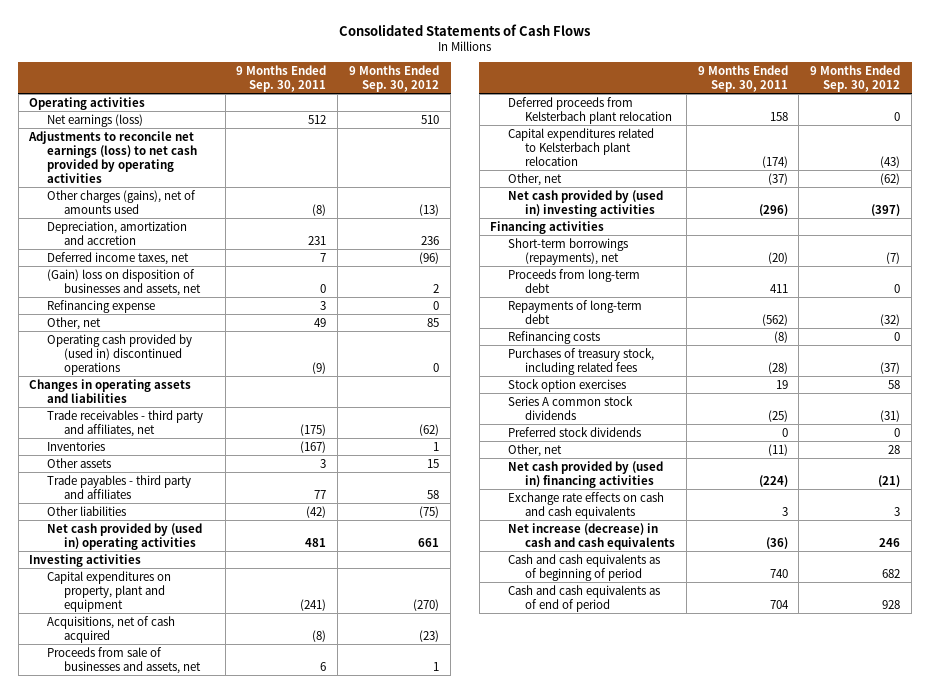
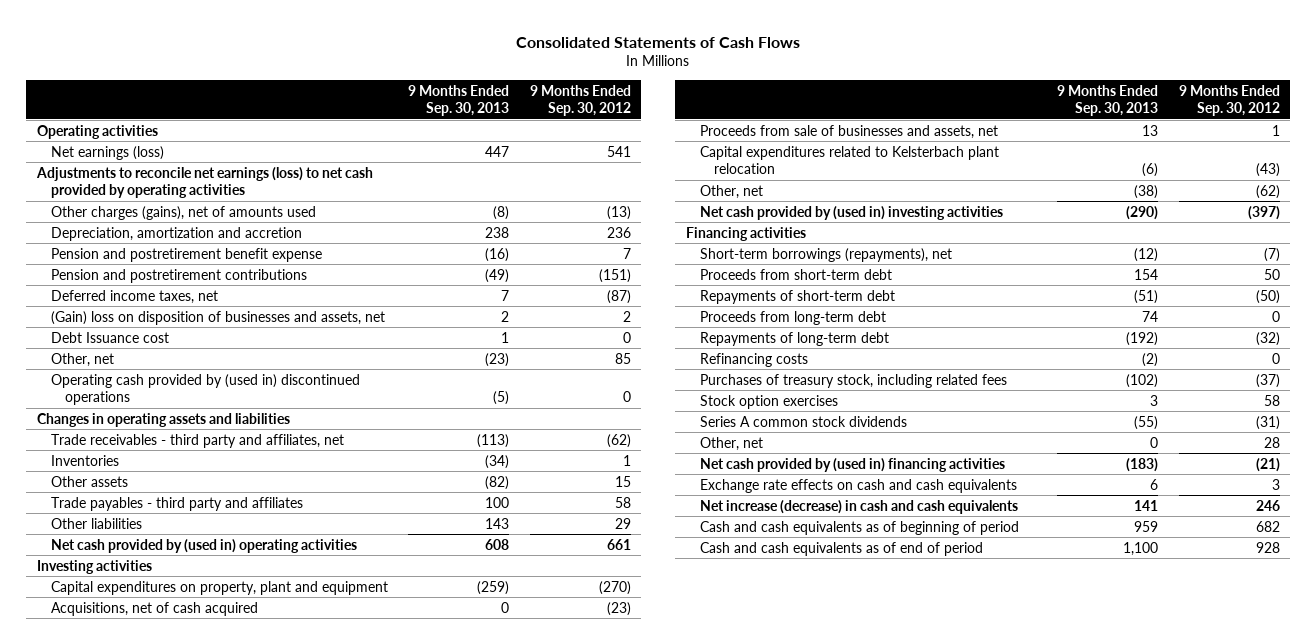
[236,64,327,92] 9 Months Ended Sep. 30, 2011 -> none
none -> [408,84,510,117] 9 Months Ended Sep. 30, 2013
[421,114,440,124] 510 -> [606,145,631,157] 541
none -> [50,247,322,262] Pension and postretirement benefit expense
none -> [50,268,307,283] Pension and postretirement contributions
[419,251,440,264] (96) -> [606,289,631,304] (87)
[46,299,155,313] Refinancing expense -> [50,331,169,343] Debt Issuance cost
[419,505,440,518] (75) -> [614,517,631,529] 29
[507,96,672,124] Deferred proceeds from Kelsterbach plant relocation -> none
none -> [699,268,892,280] Proceeds from short-term debt
none -> [699,289,895,304] Repayments of short-term debt
[507,426,641,437] Preferred stock dividends -> none

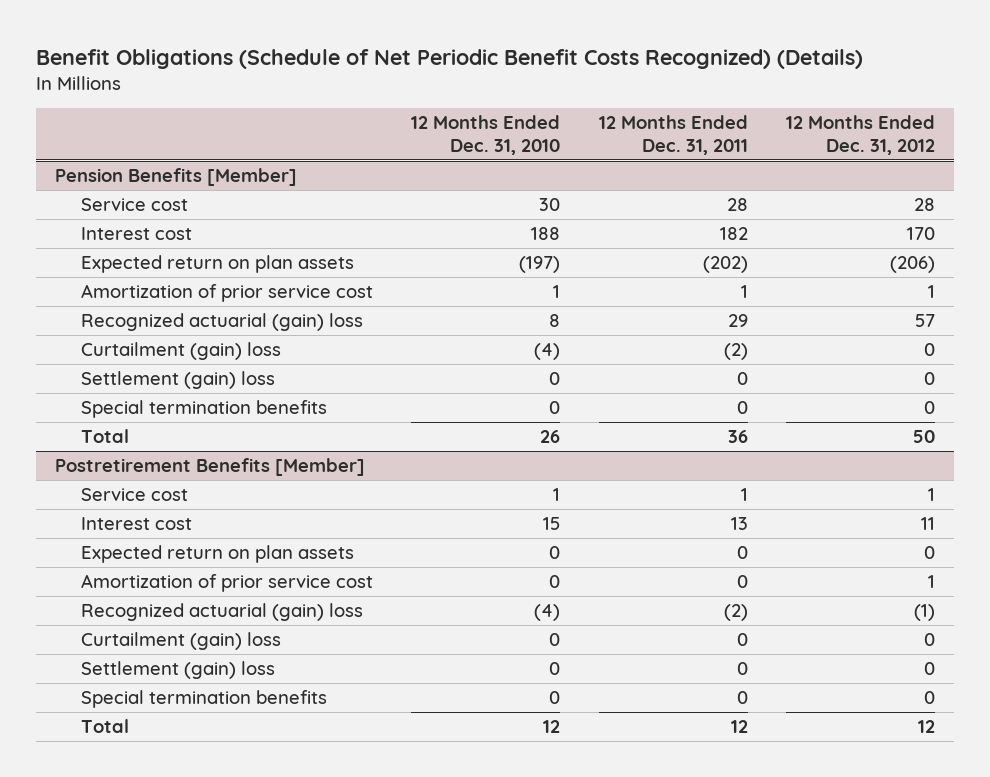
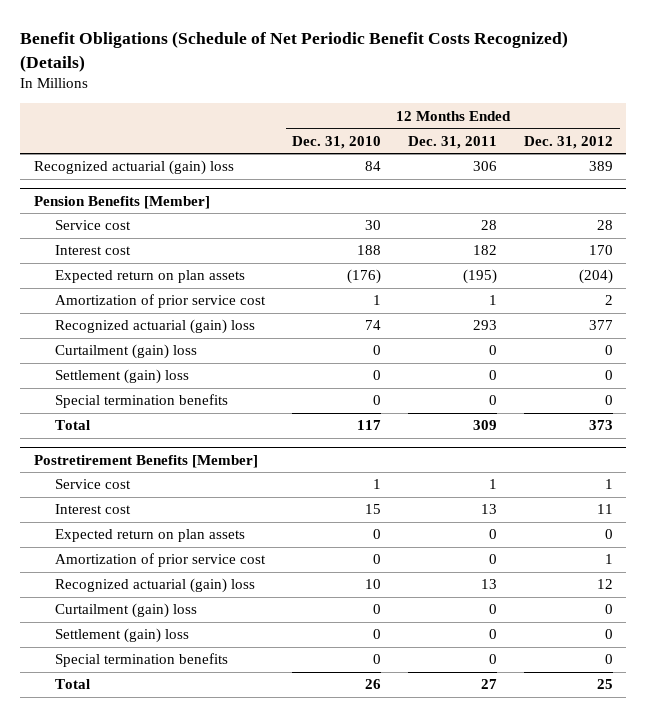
none -> [33,160,234,176] Recognized actuarial (gain) loss
[519,256,561,274] (197) -> [347,269,382,285] (176)
[702,256,748,274] (202) -> [463,269,498,285] (195)
[890,256,936,274] (206) -> [578,269,613,285] (204)
[928,285,936,299] 1 -> [604,295,613,306] 2
[549,314,561,328] 8 -> [365,320,382,331] 74
[727,314,748,328] 29 -> [473,320,498,331] 293
[915,314,936,328] 57 -> [588,320,613,331] 377
[534,343,561,361] (4) -> [373,345,382,356] 0
[723,343,748,361] (2) -> [489,345,498,356] 0
[540,430,561,444] 26 -> [357,420,382,431] 117
[727,430,748,444] 36 -> [473,420,498,431] 309
[913,430,936,444] 50 -> [588,420,613,431] 373
[534,604,561,622] (4) -> [365,579,382,590] 10
[723,604,748,622] (2) -> [481,579,498,590] 13
[914,604,936,622] (1) -> [596,579,613,590] 12
[543,720,561,734] 12 -> [365,679,382,690] 26
[730,720,748,734] 12 -> [481,679,498,690] 27
[918,720,936,734] 12 -> [596,679,613,690] 25

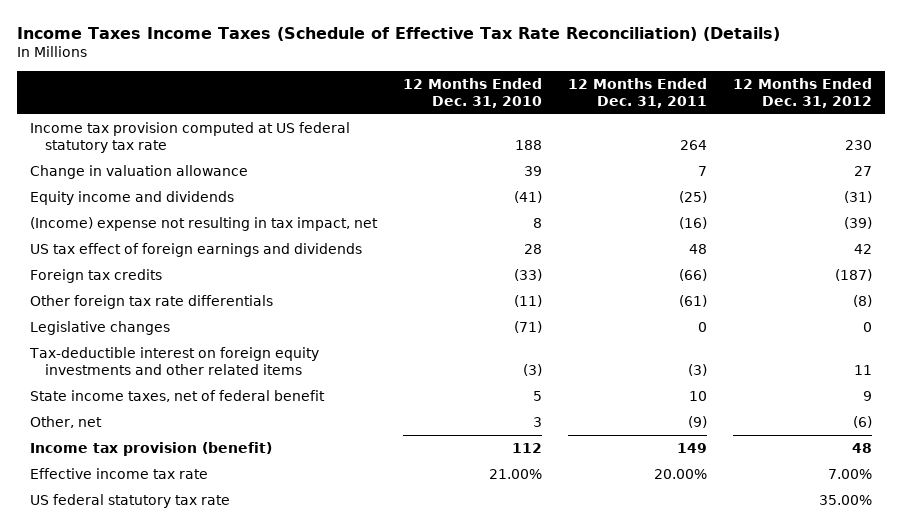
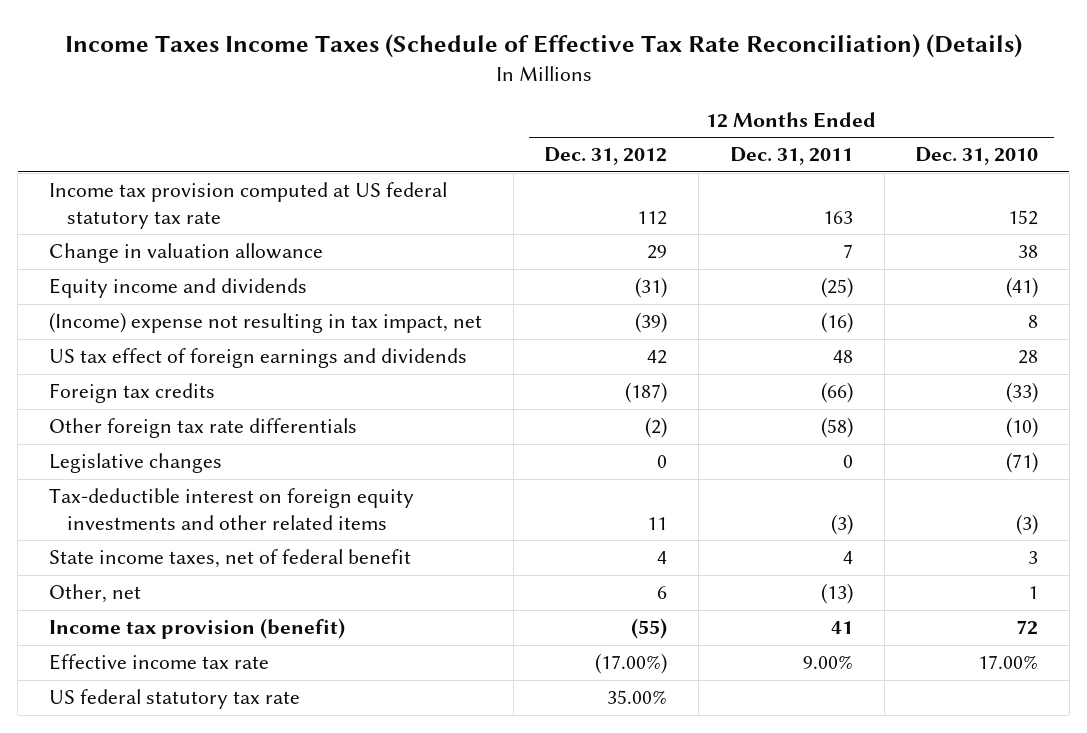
[515,139,543,150] 188 -> [1008,209,1039,225] 152
[679,139,707,150] 264 -> [822,210,853,224] 163
[844,139,872,150] 230 -> [637,210,668,225] 112
[524,165,543,176] 39 -> [1018,245,1039,259] 38
[853,165,872,176] 27 -> [647,245,668,260] 29
[514,294,543,307] (11) -> [1006,417,1039,439] (10)
[678,294,707,307] (61) -> [820,417,853,439] (58)
[852,294,872,307] (8) -> [645,417,668,439] (2)
[533,390,543,401] 5 -> [1028,551,1039,565] 3
[688,390,707,401] 10 -> [842,551,853,565] 4
[862,390,872,401] 9 -> [657,551,668,565] 4
[533,416,543,427] 3 -> [1028,586,1039,600] 1
[687,415,707,428] (9) -> [820,583,853,605] (13)
[852,415,872,428] (6) -> [657,586,668,600] 6
[512,442,543,453] 112 -> [1016,620,1039,636] 72
[676,442,707,453] 149 -> [830,621,853,635] 41
[851,442,872,453] 48 -> [631,618,668,640] (55)
[489,468,543,479] 21.00% -> [978,655,1039,670] 17.00%
[653,468,707,479] 20.00% -> [802,655,853,670] 9.00%
[827,468,872,479] 7.00% -> [595,653,668,675] (17.00%)

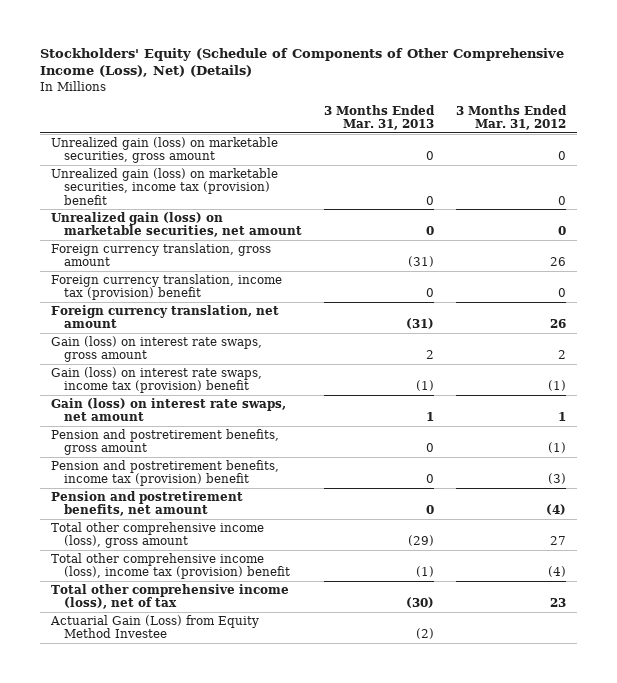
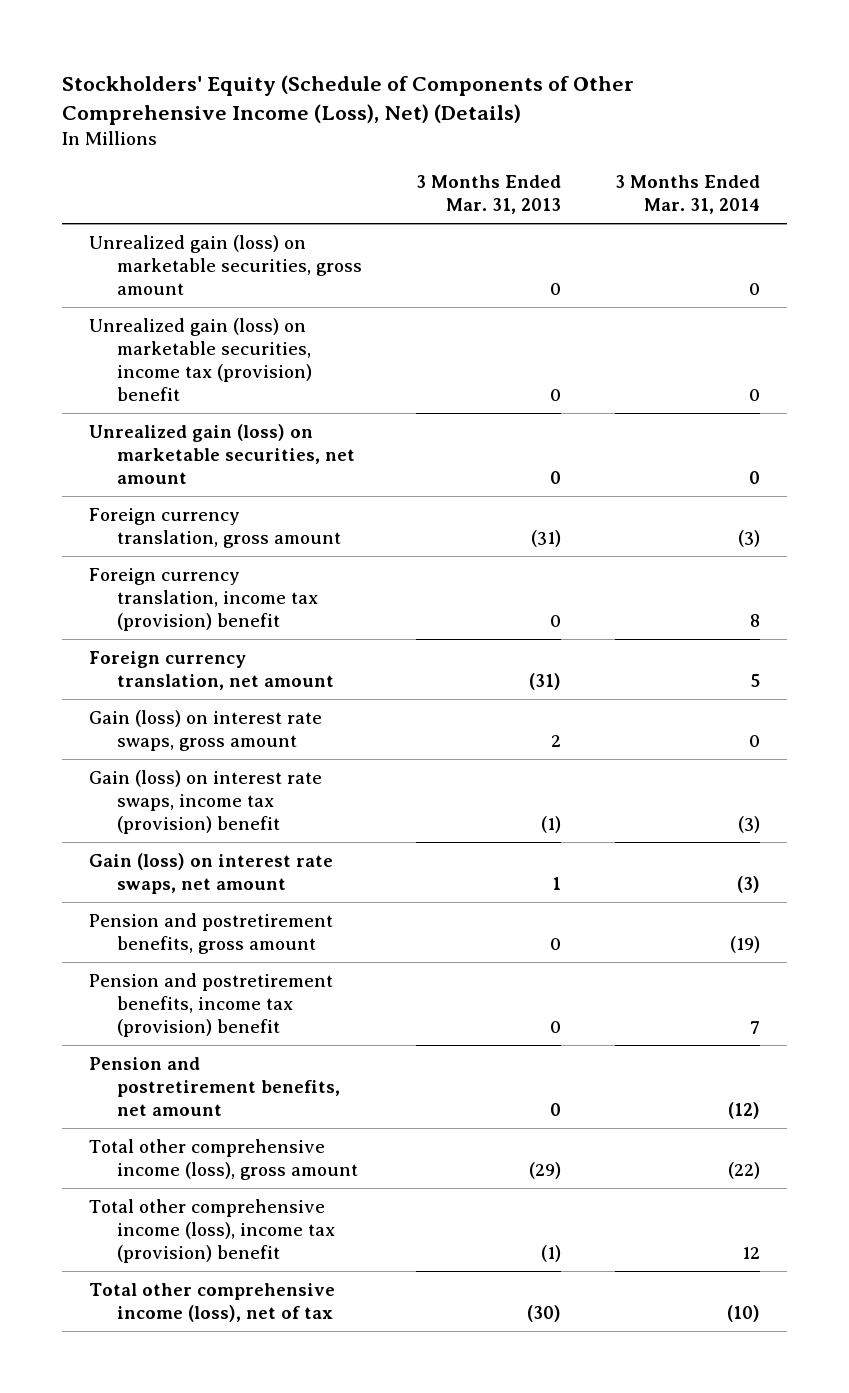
[456,104,568,131] 3 Months Ended Mar. 31, 2012 -> none
none -> [614,175,760,215] 3 Months Ended Mar. 31, 2014
[49,614,259,639] Actuarial Gain (Loss) from Equity Method Investee -> none

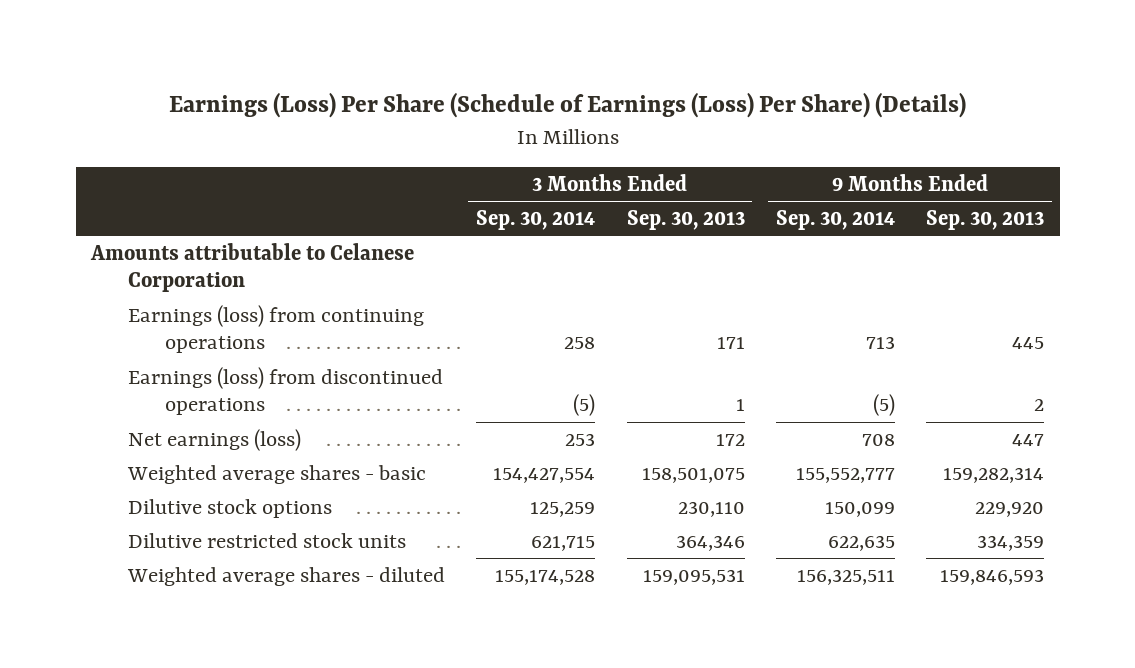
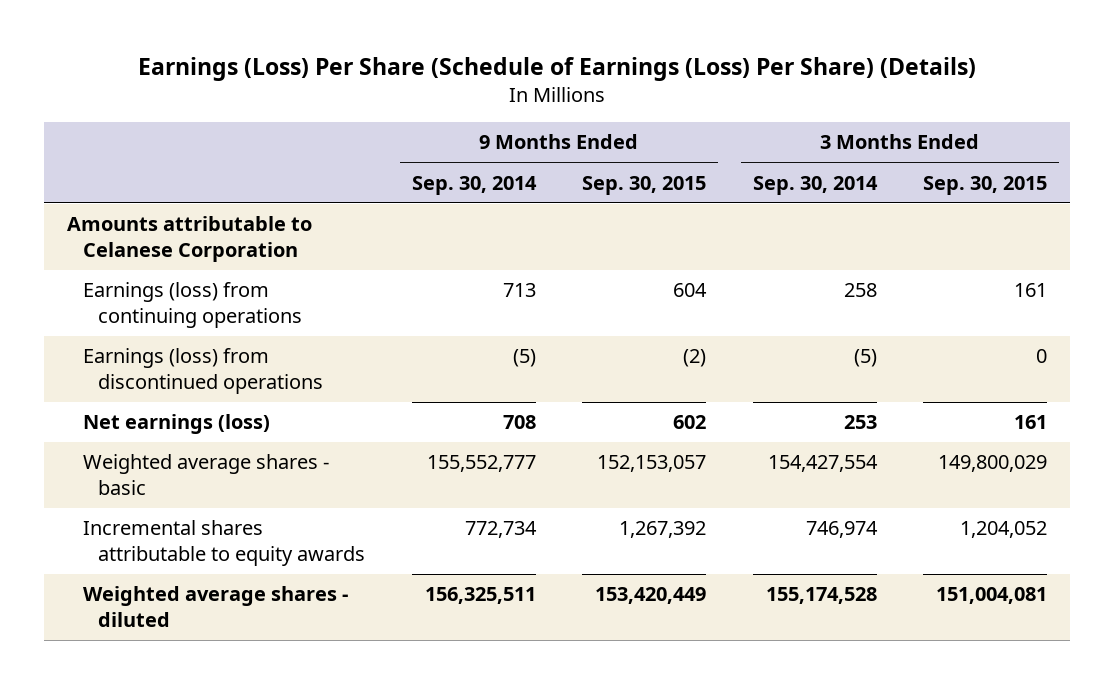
[626,209,745,230] Sep. 30, 2013 -> none
[926,209,1045,230] Sep. 30, 2013 -> none
none -> [582,175,707,195] Sep. 30, 2015
none -> [923,175,1048,195] Sep. 30, 2015
[128,498,333,518] Dilutive stock options -> none
[128,532,407,548] Dilutive restricted stock units -> none
none -> [82,520,365,567] Incremental shares attributable to equity awards

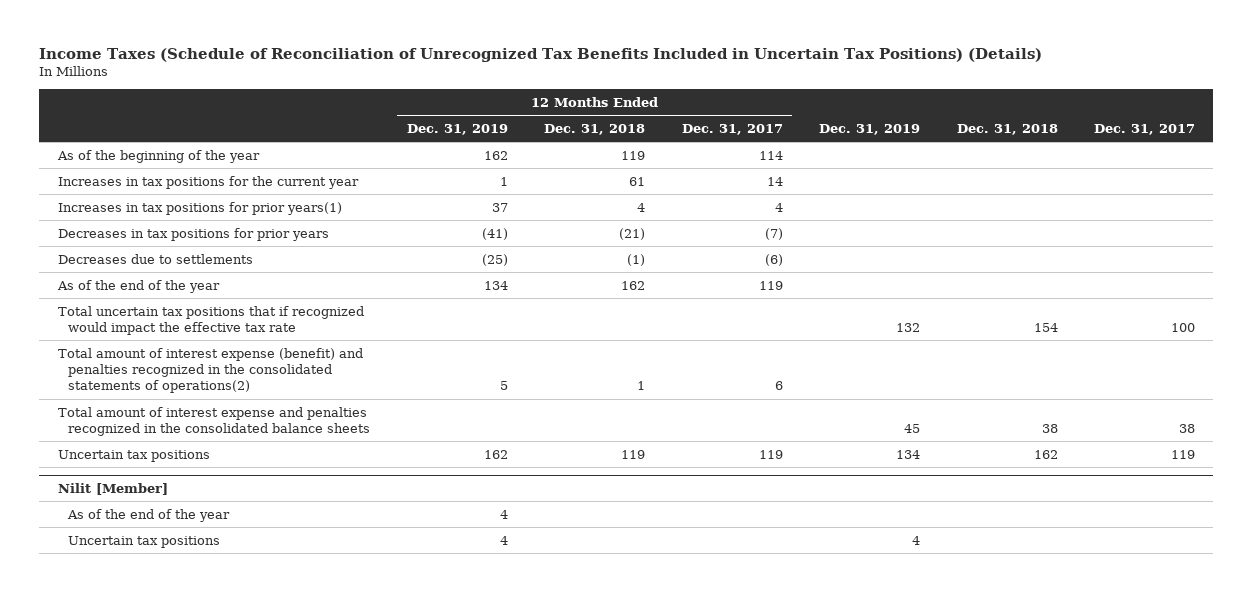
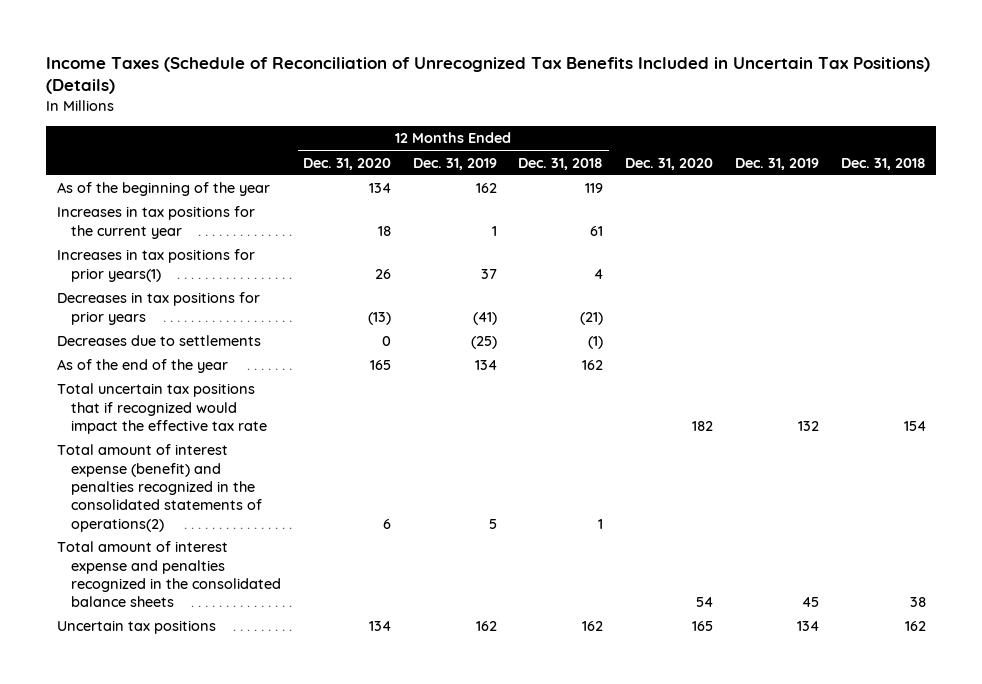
[681,123,783,135] Dec. 31, 2017 -> none
[1094,123,1196,135] Dec. 31, 2017 -> none
none -> [303,157,392,170] Dec. 31, 2020
none -> [625,157,714,170] Dec. 31, 2020
[57,482,168,495] Nilit [Member] -> none
[67,508,231,522] As of the end of the year -> none
[68,535,221,548] Uncertain tax positions -> none
[621,449,646,459] 119 -> [582,621,604,632] 162

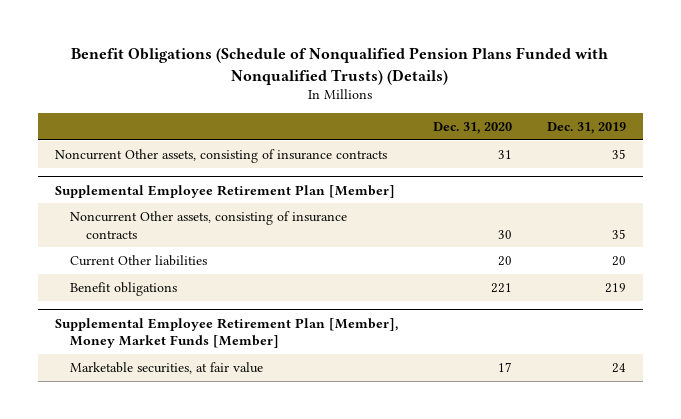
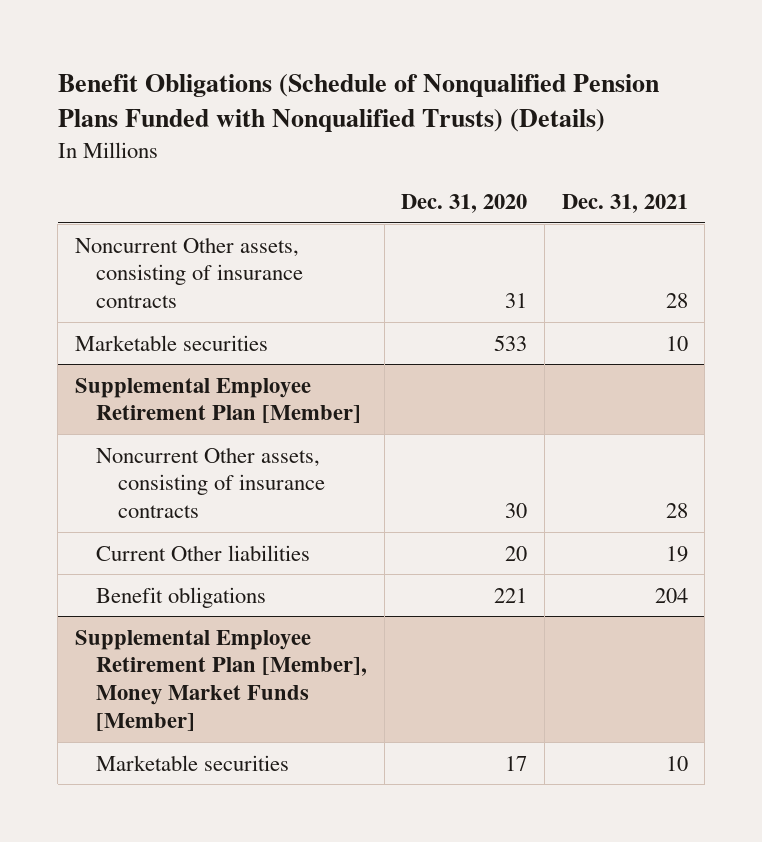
[546,122,626,135] Dec. 31, 2019 -> none
none -> [561,193,688,213] Dec. 31, 2021
none -> [74,334,268,351] Marketable securities
[70,361,264,374] Marketable securities, at fair value -> none
none -> [96,754,290,771] Marketable securities

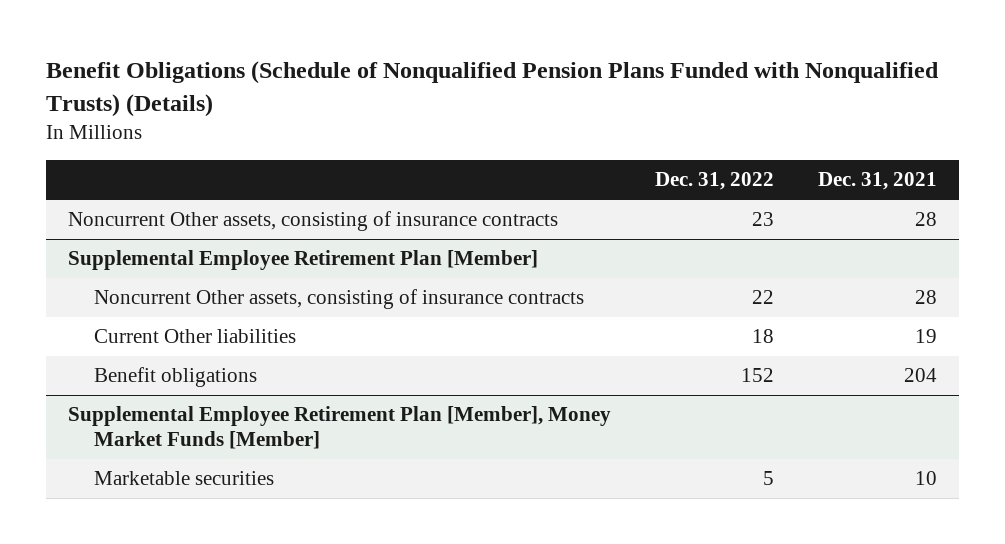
[401,193,528,213] Dec. 31, 2020 -> none
none -> [655,172,775,191] Dec. 31, 2022
[74,334,268,351] Marketable securities -> none

